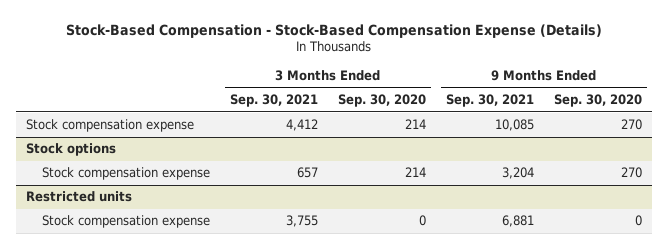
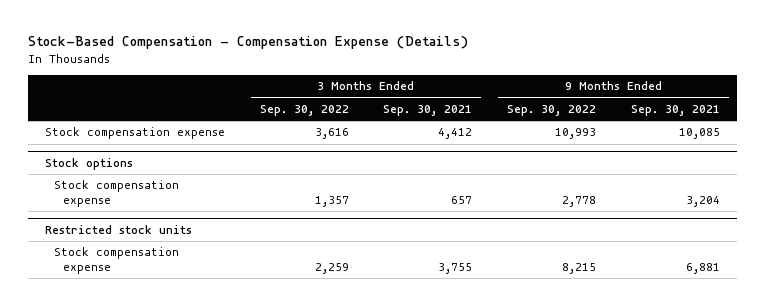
[65,23,602,38] Stock-Based Compensation - Stock-Based Compensation Expense (Details) -> [27,36,468,50] Stock-Based Compensation - Compensation Expense (Details)
[337,94,426,108] Sep. 30, 2020 -> none
[553,94,642,108] Sep. 30, 2020 -> none
none -> [259,105,349,117] Sep. 30, 2022
none -> [507,105,597,117] Sep. 30, 2022
[25,191,132,203] Restricted units -> [44,224,192,234] Restricted stock units

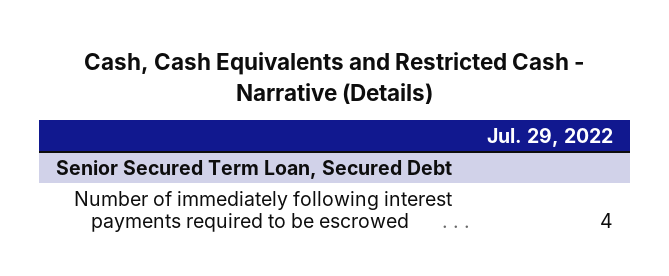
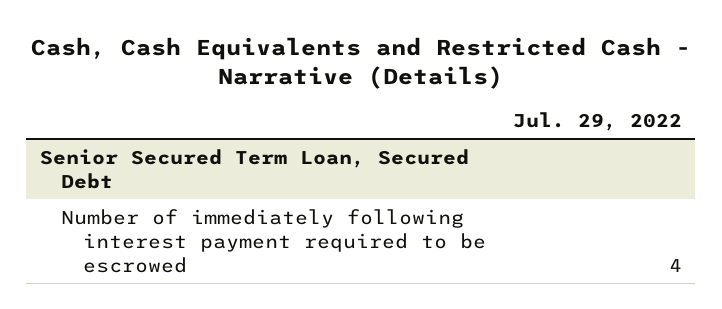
[73,190,452,233] Number of immediately following interest payments required to be escrowed -> [61,208,487,273] Number of immediately following interest payment required to be escrowed

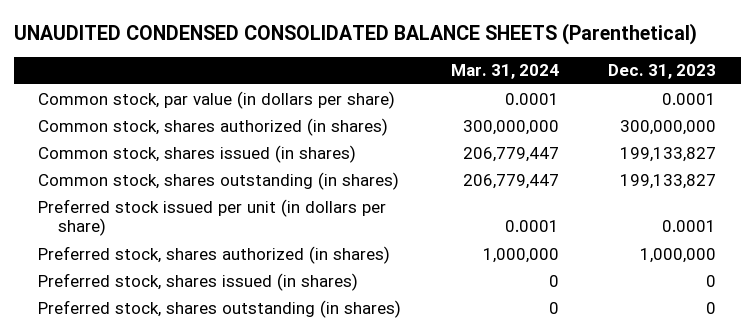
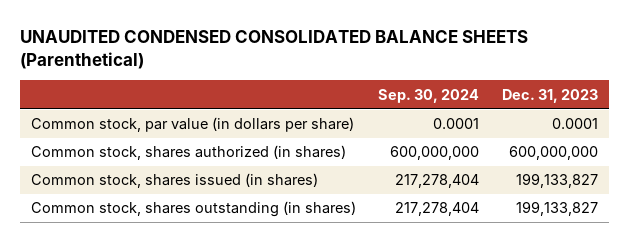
[450,64,559,80] Mar. 31, 2024 -> none
none -> [378,88,480,103] Sep. 30, 2024
[620,119,717,135] 300,000,000 -> [508,146,598,161] 600,000,000
[38,198,387,237] Preferred stock issued per unit (in dollars per share) -> none
[38,245,391,264] Preferred stock, shares authorized (in shares) -> none
[38,272,359,291] Preferred stock, shares issued (in shares) -> none
[38,299,402,318] Preferred stock, shares outstanding (in shares) -> none

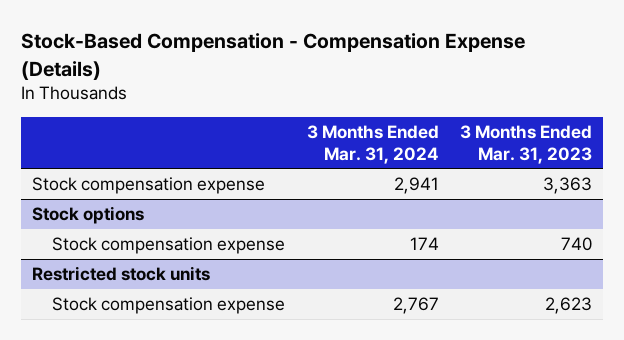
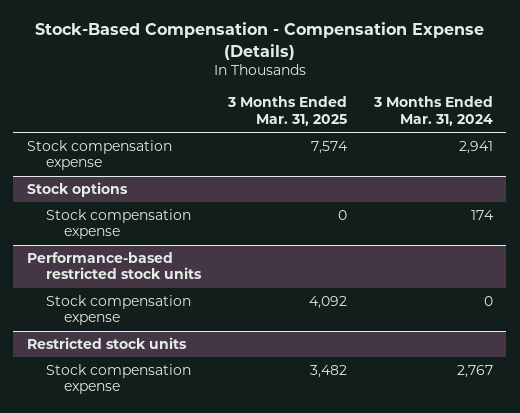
[460,125,593,164] 3 Months Ended Mar. 31, 2023 -> none
none -> [226,96,347,126] 3 Months Ended Mar. 31, 2025
none -> [26,252,202,280] Performance-based restricted stock units
none -> [45,295,191,326] Stock compensation expense

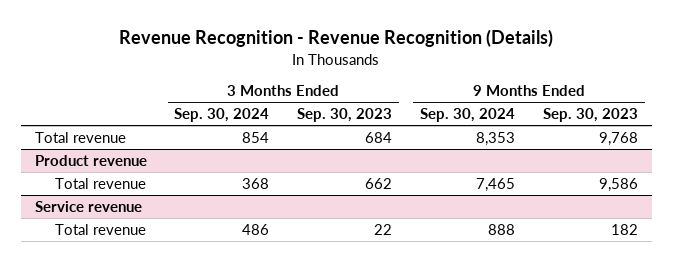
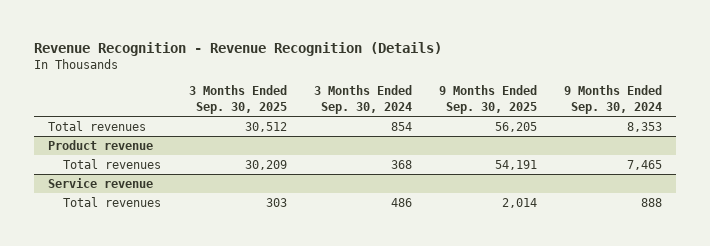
[297,108,393,123] Sep. 30, 2023 -> none
[542,108,638,123] Sep. 30, 2023 -> none
none -> [188,85,287,114] 3 Months Ended Sep. 30, 2025
none -> [439,85,538,114] 9 Months Ended Sep. 30, 2025
[34,131,126,143] Total revenue -> [47,120,146,131] Total revenues
[54,177,146,189] Total revenue -> [63,158,162,169] Total revenues
[54,223,146,235] Total revenue -> [63,196,162,207] Total revenues

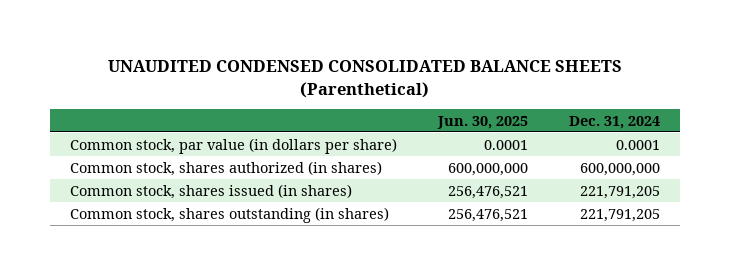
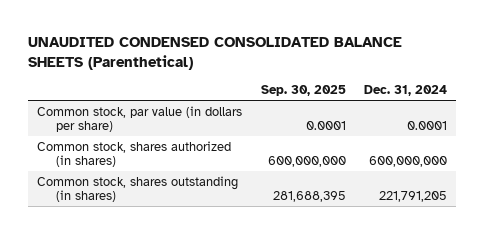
[436,115,528,129] Jun. 30, 2025 -> none
none -> [260,85,346,97] Sep. 30, 2025
[70,183,353,199] Common stock, shares issued (in shares) -> none

